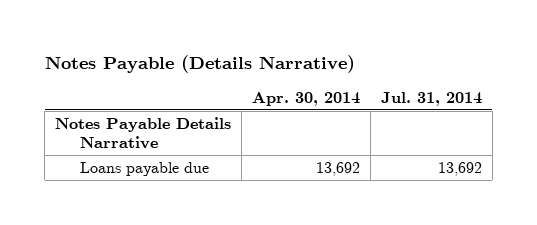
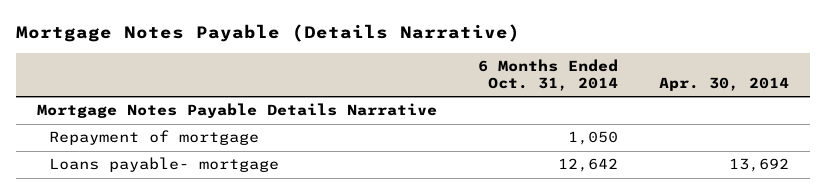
[44,55,355,74] Notes Payable (Details Narrative) -> [16,24,521,43] Mortgage Notes Payable (Details Narrative)
[380,91,482,106] Jul. 31, 2014 -> none
none -> [477,59,618,91] 6 Months Ended Oct. 31, 2014
[55,116,232,150] Notes Payable Details Narrative -> [36,103,437,119] Mortgage Notes Payable Details Narrative
none -> [48,130,259,146] Repayment of mortgage
[79,161,209,176] Loans payable due -> [48,157,279,173] Loans payable- mortgage

